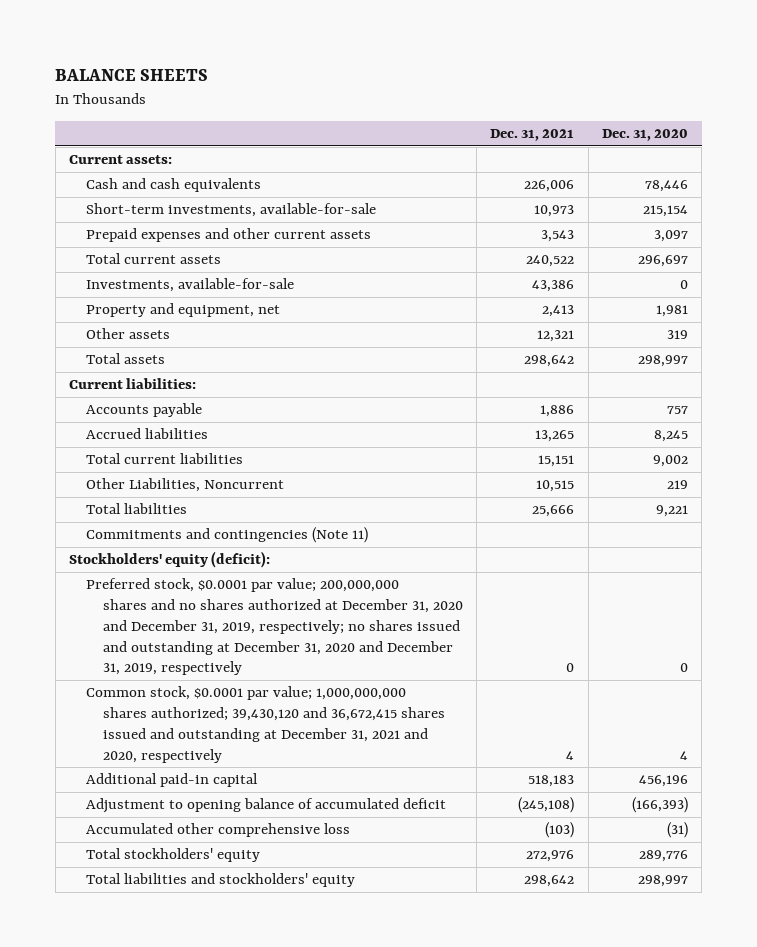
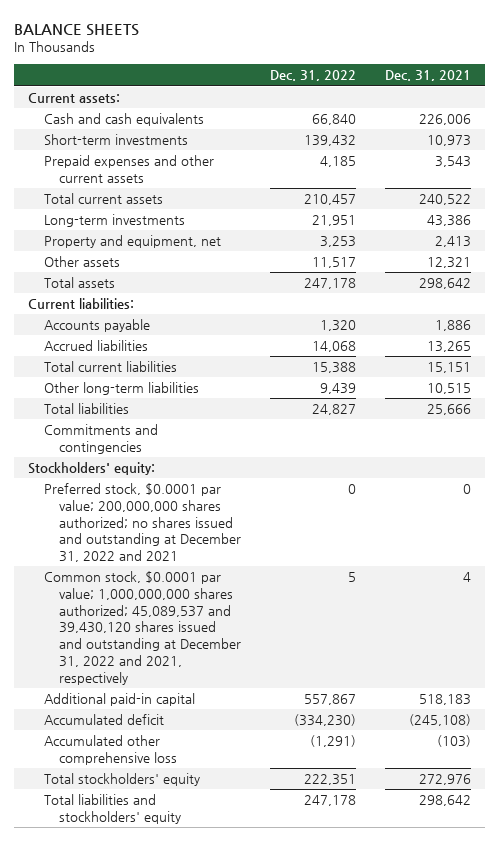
[601,129,688,142] Dec. 31, 2020 -> none
none -> [270,70,357,82] Dec. 31, 2022
[85,203,376,218] Short-term investments, available-for-sale -> [43,134,188,146] Short-term investments
[85,278,294,293] Investments, available-for-sale -> [43,214,185,228] Long-term investments
[85,478,284,493] Other Liabilities, Noncurrent -> [43,382,199,396] Other long-term liabilities
[85,527,368,544] Commitments and contingencies (Note 11) -> [43,424,158,454] Commitments and contingencies
[68,551,270,569] Stockholders' equity (deficit): -> [28,462,156,476] Stockholders' equity:
[85,578,463,676] Preferred stock, $0.0001 par value; 200,000,000 shares and no shares authorized at December 31, 2020 and December 31, 2019, respectively; no shares issued and outstanding at December 31, 2020 and December 31, 2019, respectively -> [43,483,242,563] Preferred stock, $0.0001 par value; 200,000,000 shares authorized; no shares issued and outstanding at December 31, 2022 and 2021
[85,686,445,763] Common stock, $0.0001 par value; 1,000,000,000 shares authorized; 39,430,120 and 36,672,415 shares issued and outstanding at December 31, 2021 and 2020, respectively -> [43,571,242,685] Common stock, $0.0001 par value; 1,000,000,000 shares authorized; 45,089,537 and 39,430,120 shares issued and outstanding at December 31, 2022 and 2021, respectively
[85,798,446,814] Adjustment to opening balance of accumulated deficit -> [43,714,164,726] Accumulated deficit

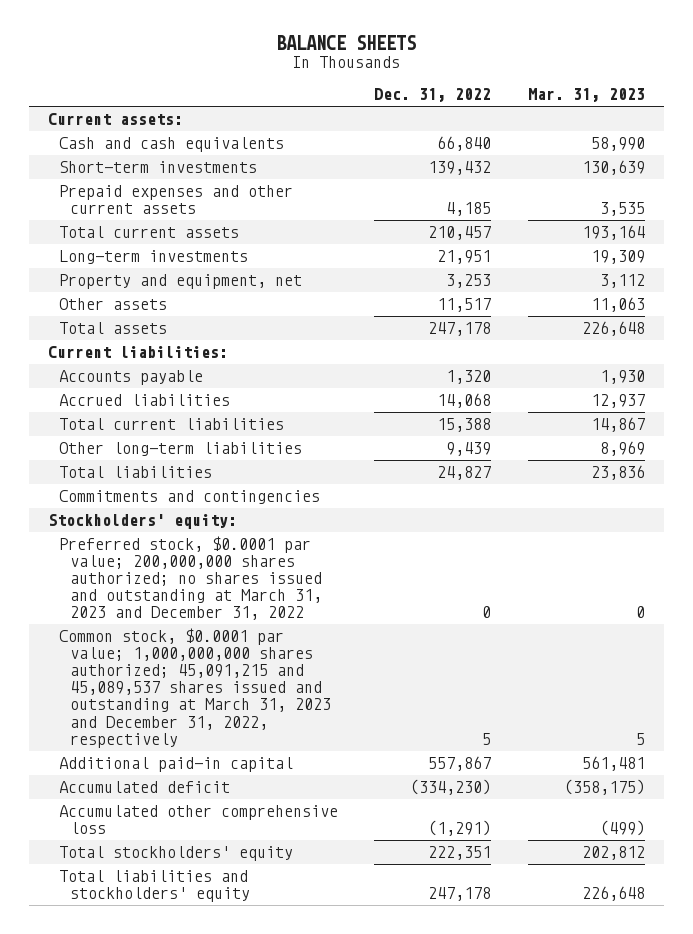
[385,70,472,82] Dec. 31, 2021 -> none
none -> [528,88,646,103] Mar. 31, 2023
[43,483,242,563] Preferred stock, $0.0001 par value; 200,000,000 shares authorized; no shares issued and outstanding at December 31, 2022 and 2021 -> [58,536,322,621] Preferred stock, $0.0001 par value; 200,000,000 shares authorized; no shares issued and outstanding at March 31, 2023 and December 31, 2022
[43,571,242,685] Common stock, $0.0001 par value; 1,000,000,000 shares authorized; 45,089,537 and 39,430,120 shares issued and outstanding at December 31, 2022 and 2021, respectively -> [58,628,331,748] Common stock, $0.0001 par value; 1,000,000,000 shares authorized; 45,091,215 and 45,089,537 shares issued and outstanding at March 31, 2023 and December 31, 2022, respectively

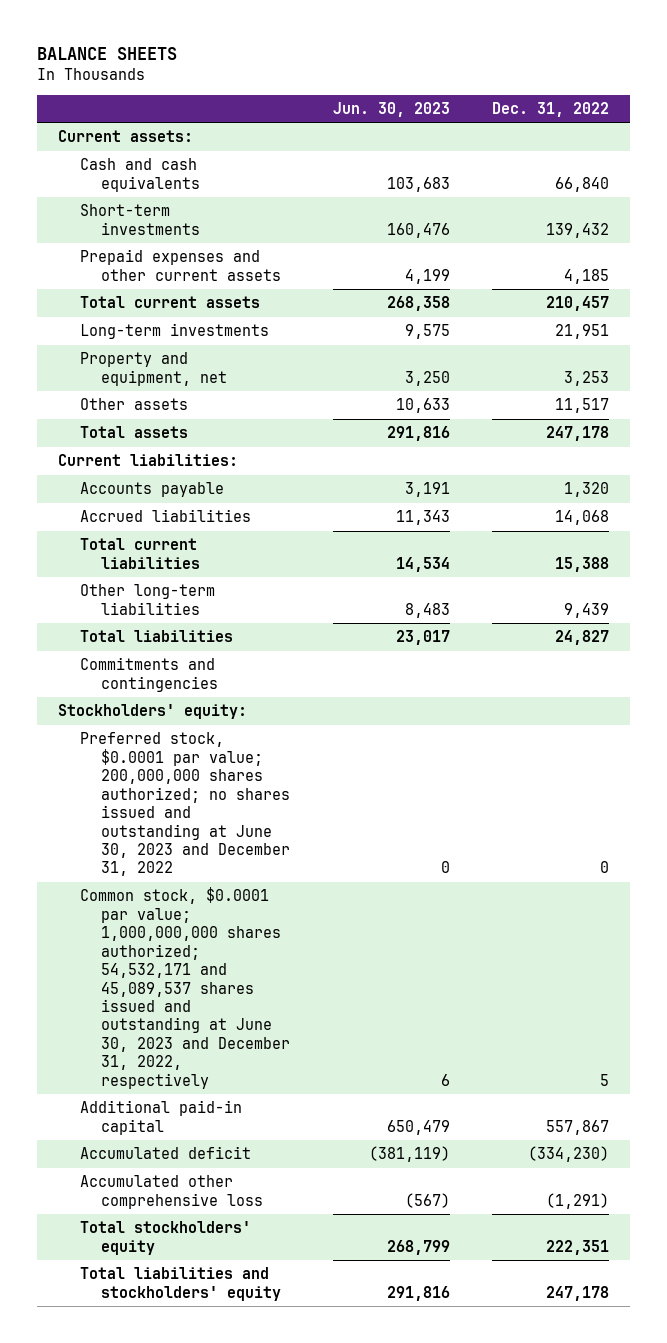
[528,88,646,103] Mar. 31, 2023 -> none
none -> [332,101,450,117] Jun. 30, 2023
[58,536,322,621] Preferred stock, $0.0001 par value; 200,000,000 shares authorized; no shares issued and outstanding at March 31, 2023 and December 31, 2022 -> [79,732,290,877] Preferred stock, $0.0001 par value; 200,000,000 shares authorized; no shares issued and outstanding at June 30, 2023 and December 31, 2022
[58,628,331,748] Common stock, $0.0001 par value; 1,000,000,000 shares authorized; 45,091,215 and 45,089,537 shares issued and outstanding at March 31, 2023 and December 31, 2022, respectively -> [79,887,290,1089] Common stock, $0.0001 par value; 1,000,000,000 shares authorized; 54,532,171 and 45,089,537 shares issued and outstanding at June 30, 2023 and December 31, 2022, respectively

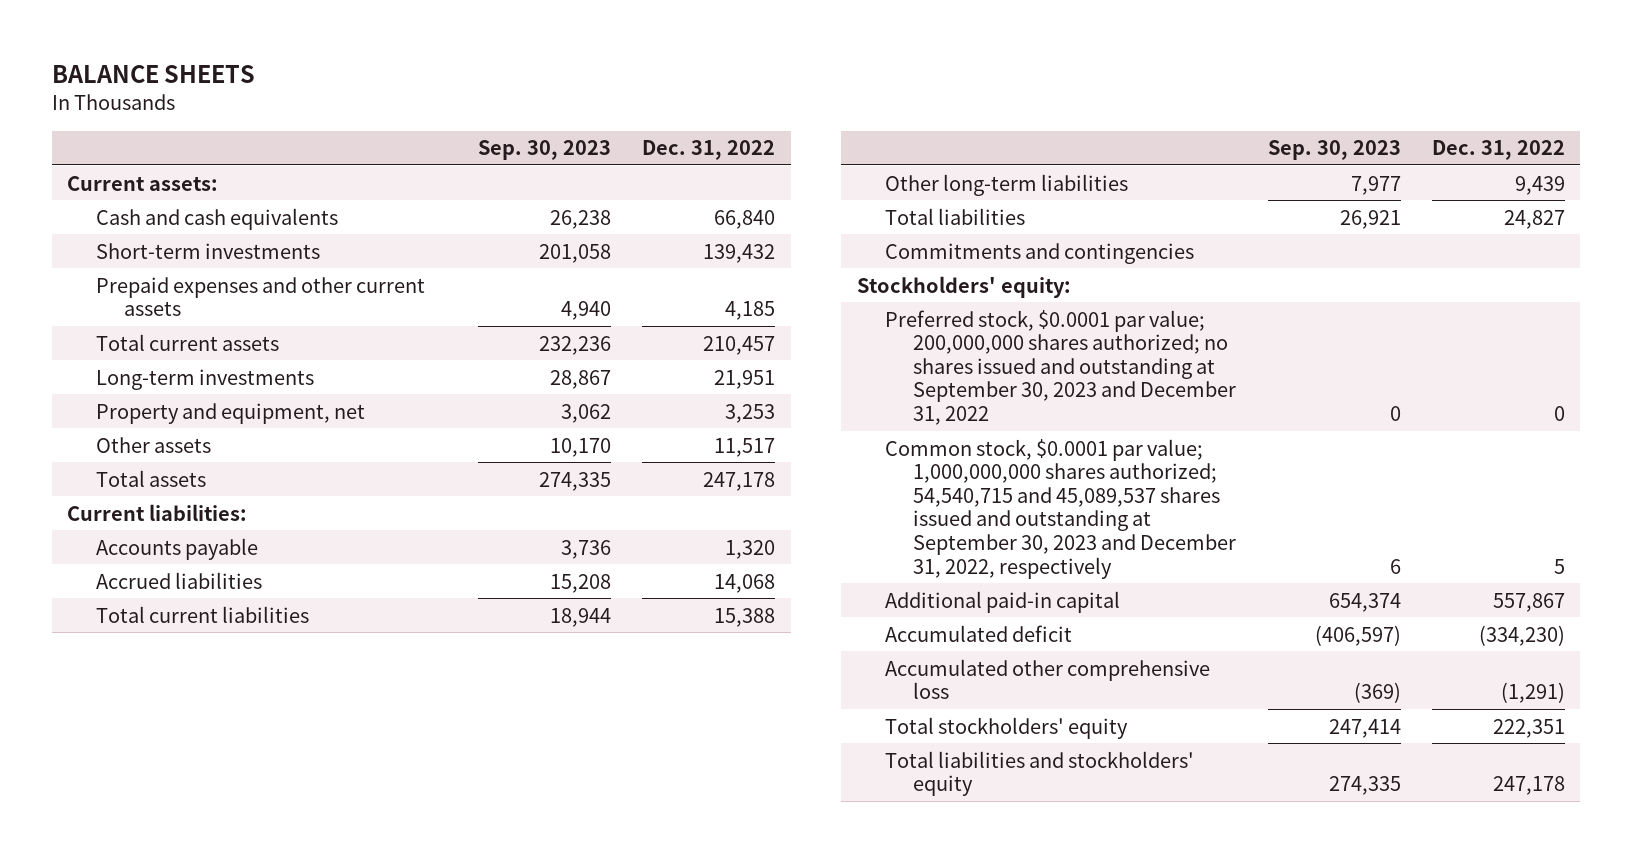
[332,101,450,117] Jun. 30, 2023 -> none
none -> [477,140,611,161] Sep. 30, 2023
[79,732,290,877] Preferred stock, $0.0001 par value; 200,000,000 shares authorized; no shares issued and outstanding at June 30, 2023 and December 31, 2022 -> [885,309,1237,425] Preferred stock, $0.0001 par value; 200,000,000 shares authorized; no shares issued and outstanding at September 30, 2023 and December 31, 2022
[79,887,290,1089] Common stock, $0.0001 par value; 1,000,000,000 shares authorized; 54,532,171 and 45,089,537 shares issued and outstanding at June 30, 2023 and December 31, 2022, respectively -> [885,438,1237,579] Common stock, $0.0001 par value; 1,000,000,000 shares authorized; 54,540,715 and 45,089,537 shares issued and outstanding at September 30, 2023 and December 31, 2022, respectively

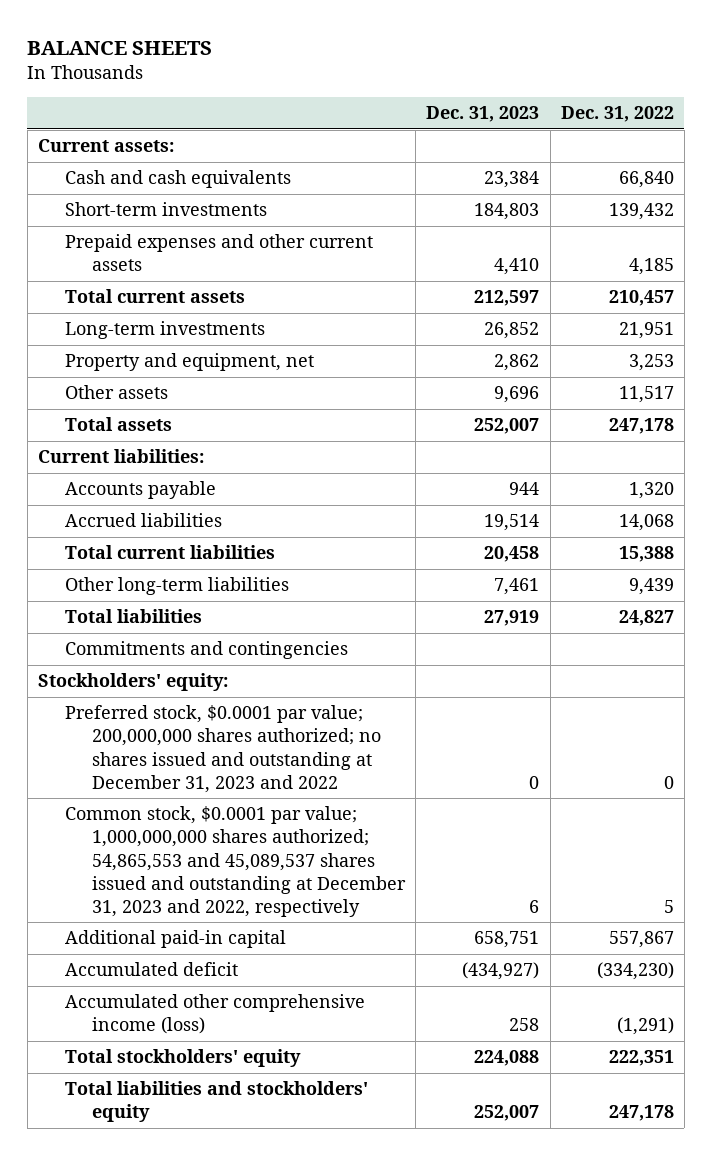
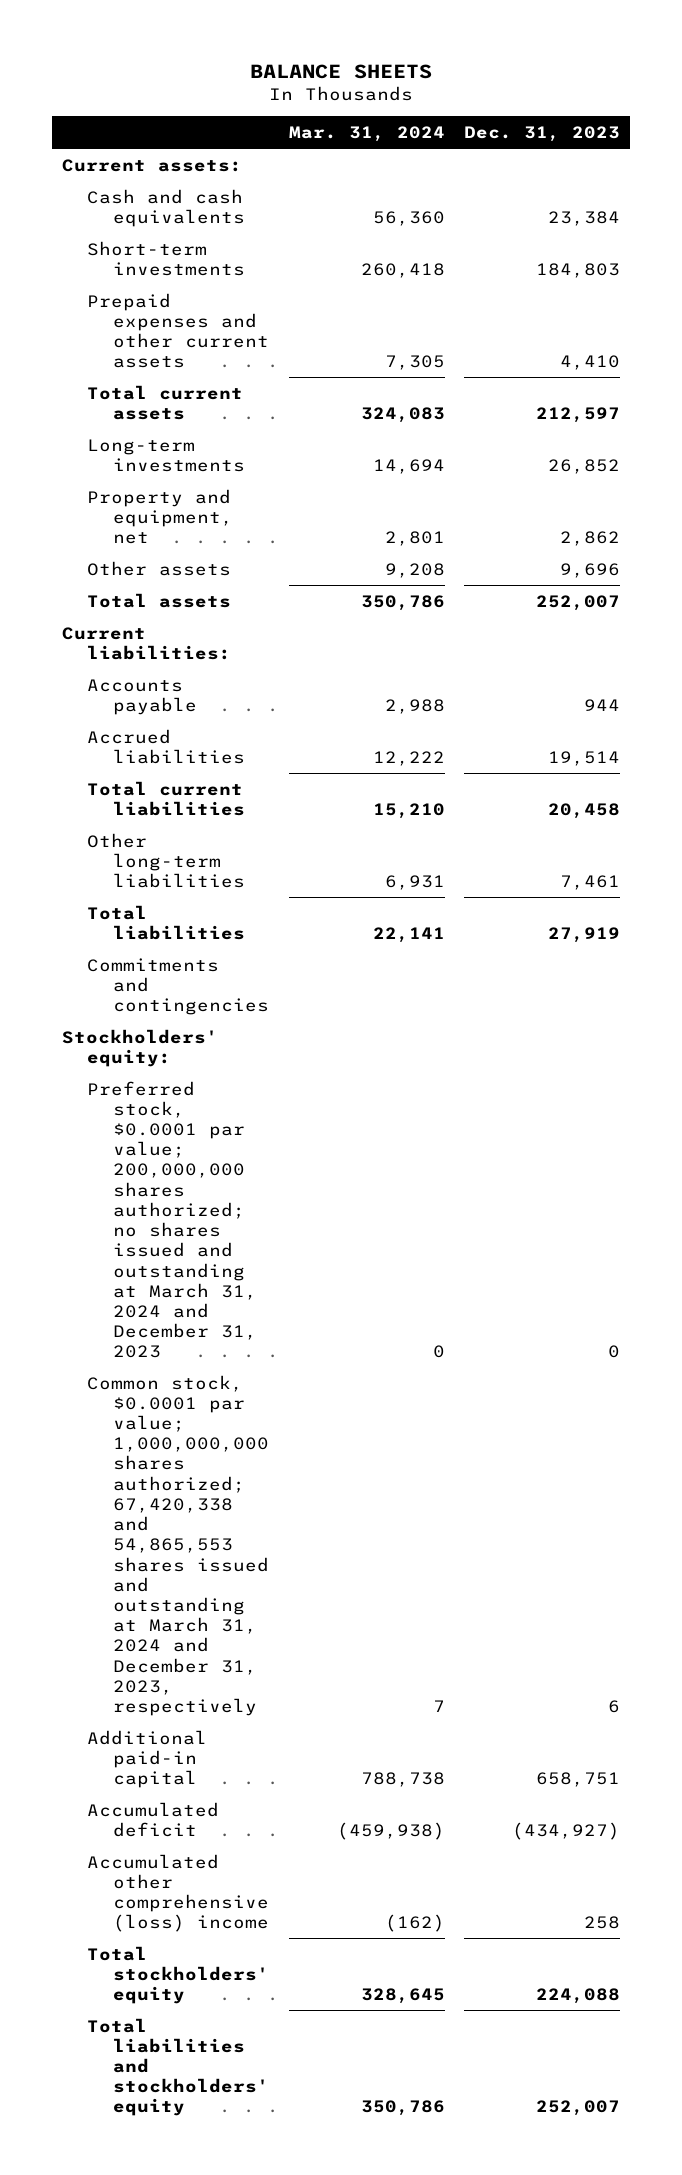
[560,106,674,123] Dec. 31, 2022 -> none
none -> [288,126,445,143] Mar. 31, 2024
[65,705,382,793] Preferred stock, $0.0001 par value; 200,000,000 shares authorized; no shares issued and outstanding at December 31, 2023 and 2022 -> [87,1080,258,1359] Preferred stock, $0.0001 par value; 200,000,000 shares authorized; no shares issued and outstanding at March 31, 2024 and December 31, 2023
[65,806,407,917] Common stock, $0.0001 par value; 1,000,000,000 shares authorized; 54,865,553 and 45,089,537 shares issued and outstanding at December 31, 2023 and 2022, respectively -> [87,1374,270,1717] Common stock, $0.0001 par value; 1,000,000,000 shares authorized; 67,420,338 and 54,865,553 shares issued and outstanding at March 31, 2024 and December 31, 2023, respectively
[65,994,366,1035] Accumulated other comprehensive income (loss) -> [87,1853,270,1933] Accumulated other comprehensive (loss) income

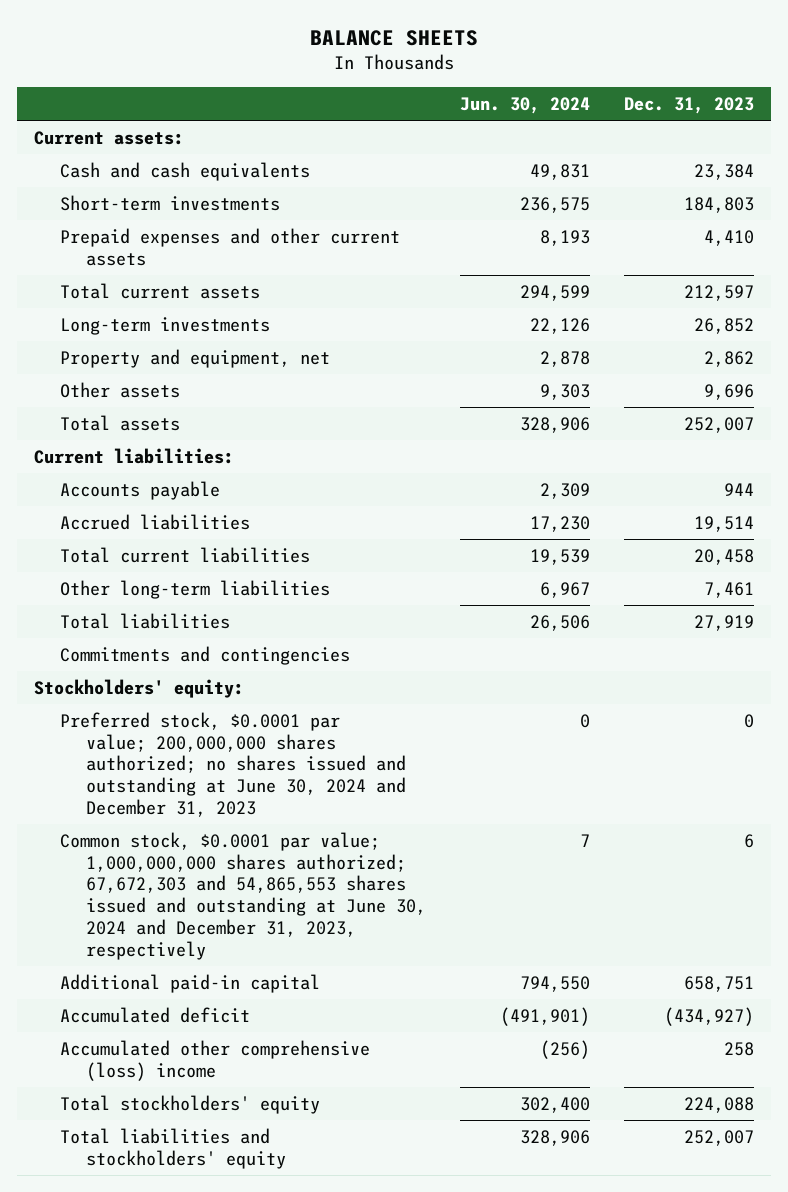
[288,126,445,143] Mar. 31, 2024 -> none
none -> [460,97,591,115] Jun. 30, 2024
[87,1080,258,1359] Preferred stock, $0.0001 par value; 200,000,000 shares authorized; no shares issued and outstanding at March 31, 2024 and December 31, 2023 -> [60,711,407,818] Preferred stock, $0.0001 par value; 200,000,000 shares authorized; no shares issued and outstanding at June 30, 2024 and December 31, 2023
[87,1374,270,1717] Common stock, $0.0001 par value; 1,000,000,000 shares authorized; 67,420,338 and 54,865,553 shares issued and outstanding at March 31, 2024 and December 31, 2023, respectively -> [60,831,427,960] Common stock, $0.0001 par value; 1,000,000,000 shares authorized; 67,672,303 and 54,865,553 shares issued and outstanding at June 30, 2024 and December 31, 2023, respectively

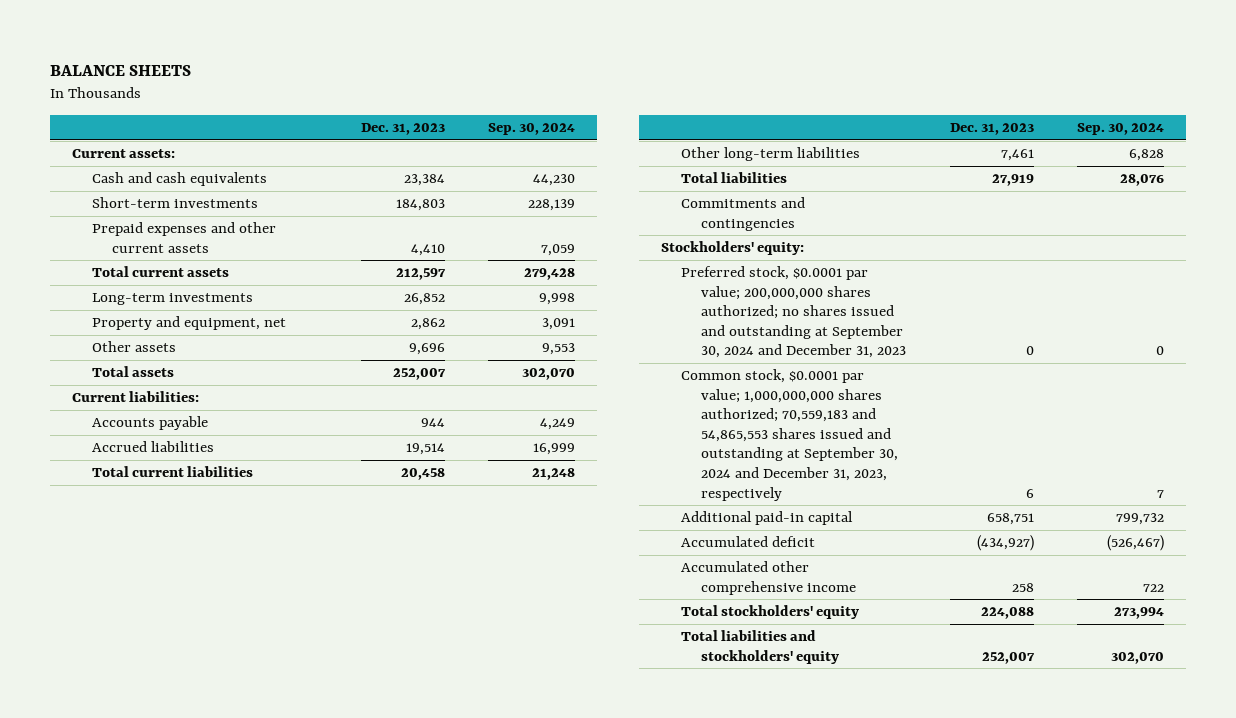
[460,97,591,115] Jun. 30, 2024 -> none
none -> [488,122,576,135] Sep. 30, 2024
[60,711,407,818] Preferred stock, $0.0001 par value; 200,000,000 shares authorized; no shares issued and outstanding at June 30, 2024 and December 31, 2023 -> [680,266,907,359] Preferred stock, $0.0001 par value; 200,000,000 shares authorized; no shares issued and outstanding at September 30, 2024 and December 31, 2023
[60,831,427,960] Common stock, $0.0001 par value; 1,000,000,000 shares authorized; 67,672,303 and 54,865,553 shares issued and outstanding at June 30, 2024 and December 31, 2023, respectively -> [680,369,899,501] Common stock, $0.0001 par value; 1,000,000,000 shares authorized; 70,559,183 and 54,865,553 shares issued and outstanding at September 30, 2024 and December 31, 2023, respectively
[60,1039,371,1081] Accumulated other comprehensive (loss) income -> [680,561,857,595] Accumulated other comprehensive income

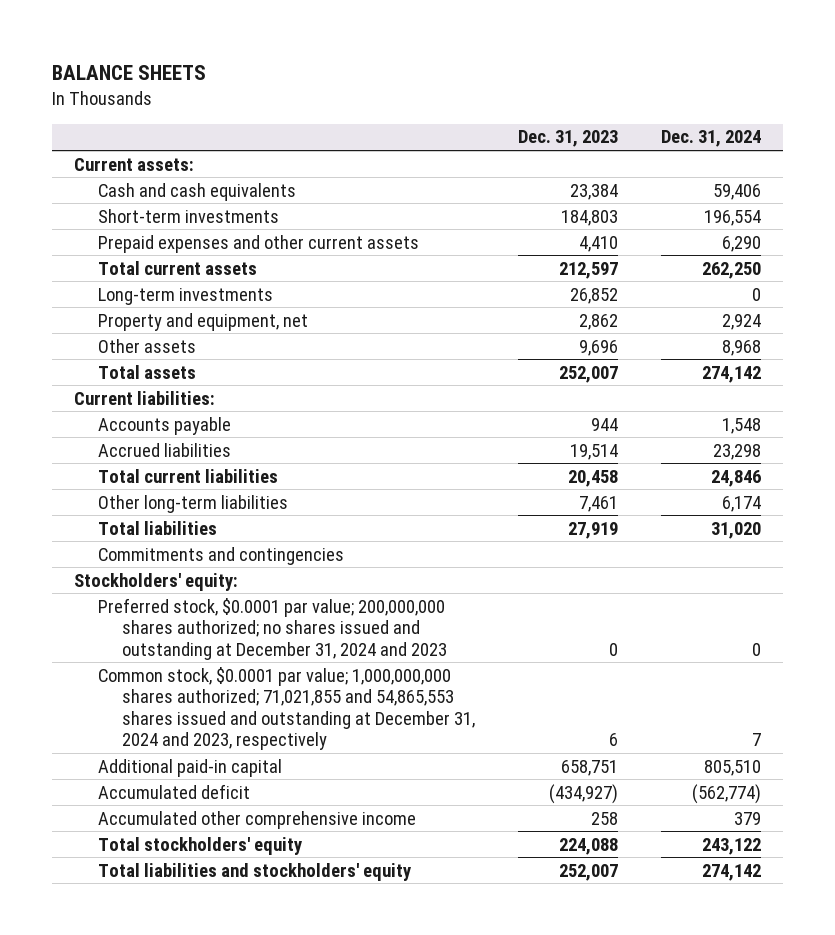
[488,122,576,135] Sep. 30, 2024 -> none
none -> [660,130,761,148] Dec. 31, 2024
[680,266,907,359] Preferred stock, $0.0001 par value; 200,000,000 shares authorized; no shares issued and outstanding at September 30, 2024 and December 31, 2023 -> [97,597,447,660] Preferred stock, $0.0001 par value; 200,000,000 shares authorized; no shares issued and outstanding at December 31, 2024 and 2023
[680,369,899,501] Common stock, $0.0001 par value; 1,000,000,000 shares authorized; 70,559,183 and 54,865,553 shares issued and outstanding at September 30, 2024 and December 31, 2023, respectively -> [97,666,475,751] Common stock, $0.0001 par value; 1,000,000,000 shares authorized; 71,021,855 and 54,865,553 shares issued and outstanding at December 31, 2024 and 2023, respectively

